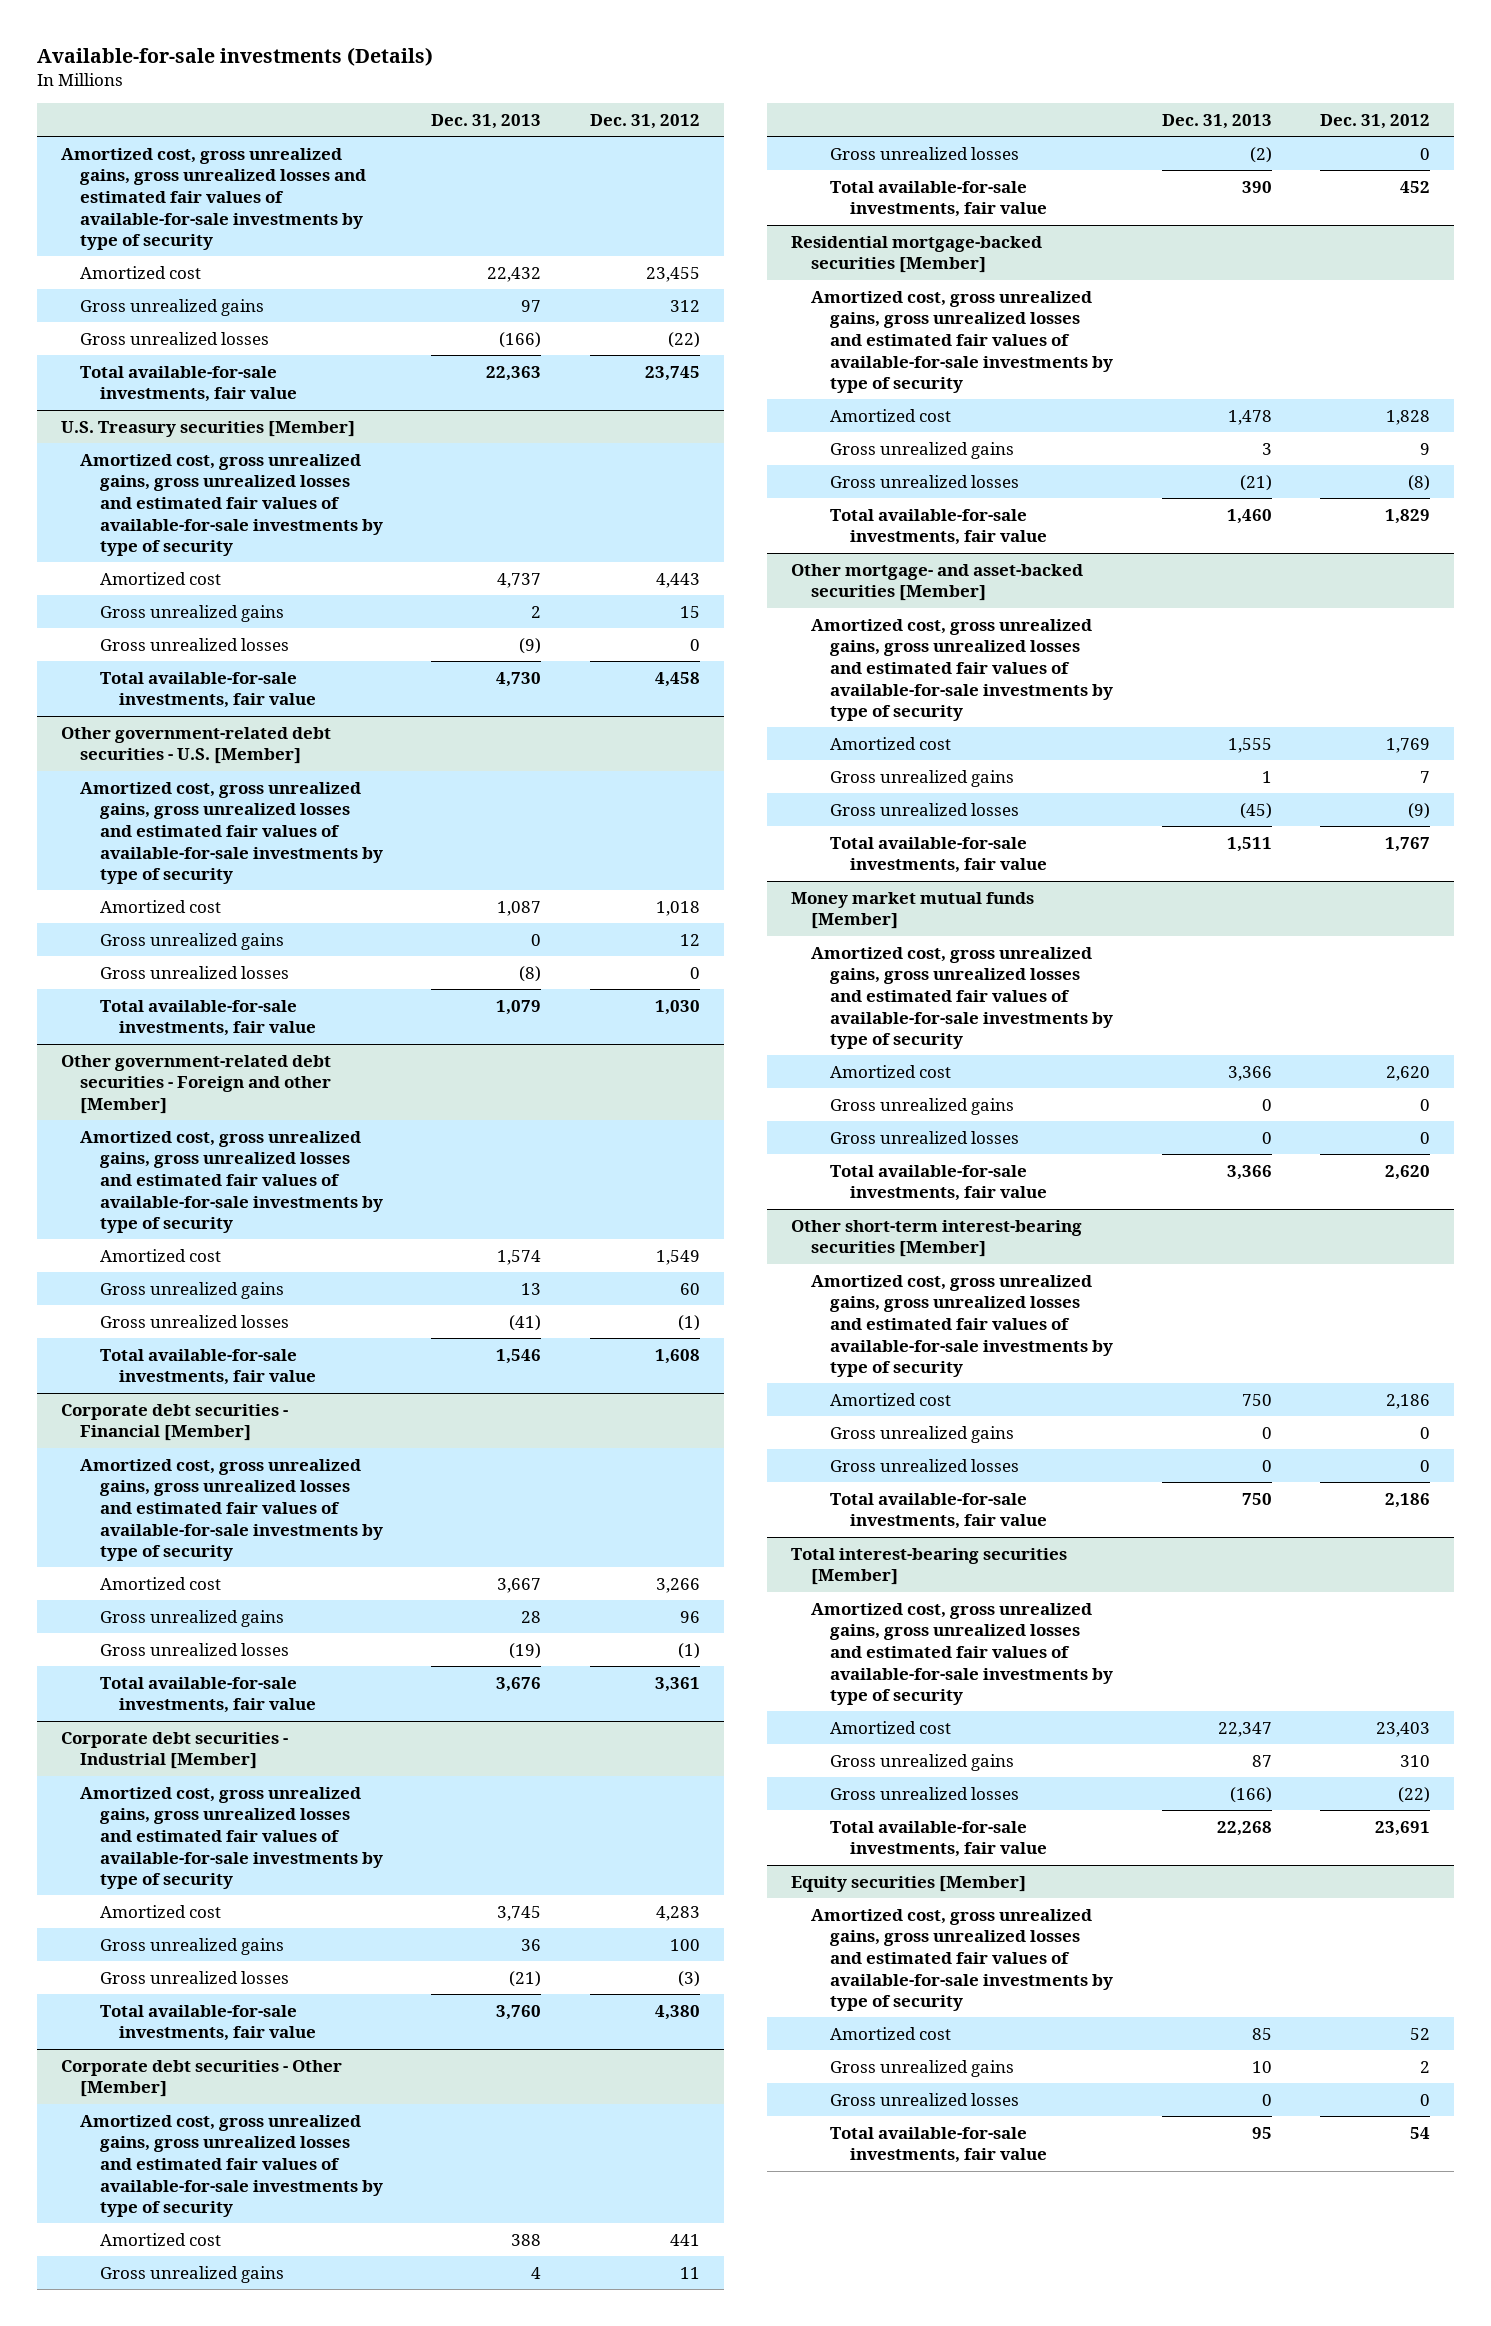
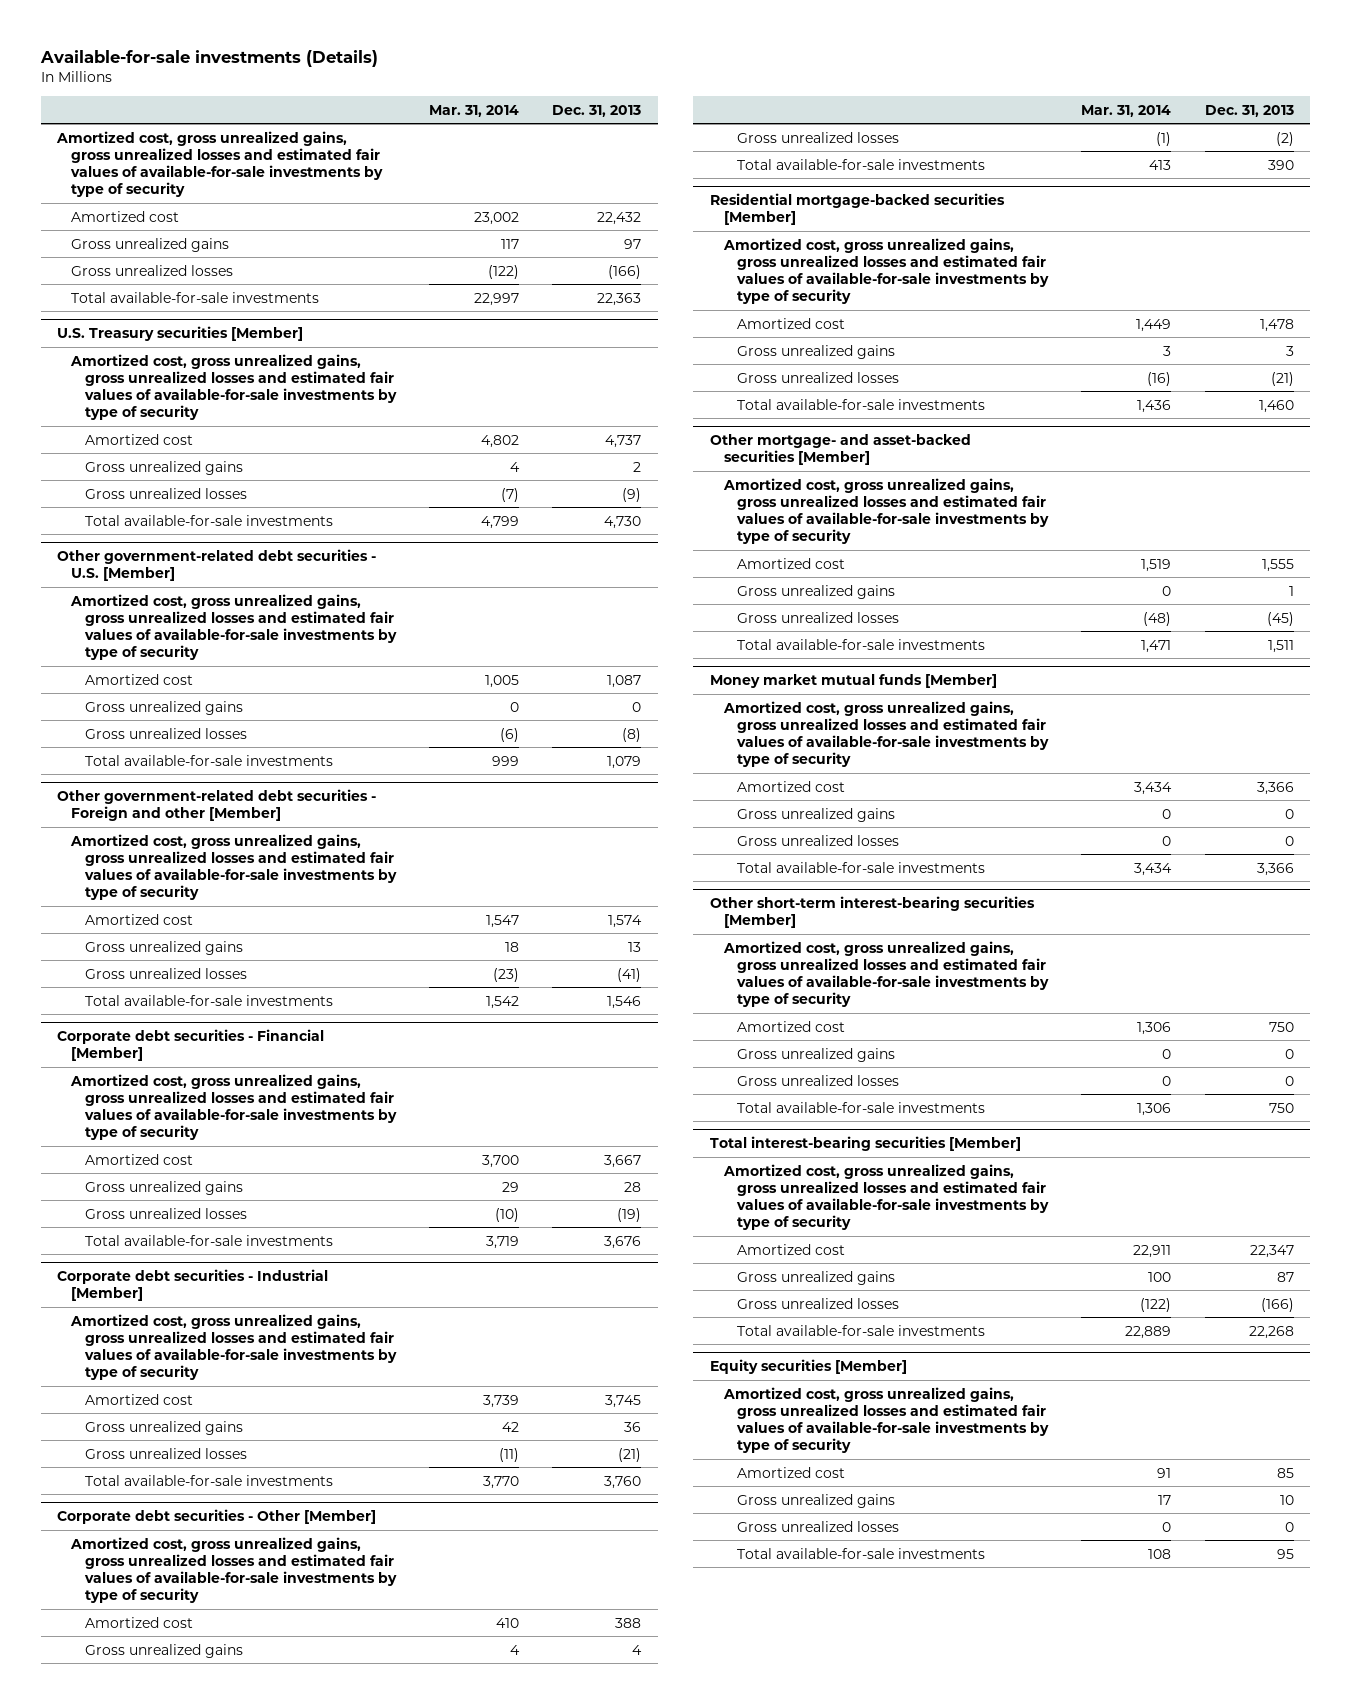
[589,113,700,129] Dec. 31, 2012 -> none
none -> [428,104,519,117] Mar. 31, 2014
[80,365,297,403] Total available-for-sale investments, fair value -> [71,291,320,303] Total available-for-sale investments
[99,671,317,709] Total available-for-sale investments, fair value -> [84,514,333,526] Total available-for-sale investments
[99,999,317,1037] Total available-for-sale investments, fair value -> [84,754,333,766] Total available-for-sale investments
[99,1348,317,1386] Total available-for-sale investments, fair value -> [84,994,333,1006] Total available-for-sale investments
[99,1676,317,1714] Total available-for-sale investments, fair value -> [84,1234,333,1246] Total available-for-sale investments
[99,2004,317,2042] Total available-for-sale investments, fair value -> [84,1474,333,1486] Total available-for-sale investments
[830,180,1047,218] Total available-for-sale investments, fair value -> [737,158,986,170] Total available-for-sale investments
[830,508,1047,546] Total available-for-sale investments, fair value -> [737,398,986,410] Total available-for-sale investments
[830,836,1047,874] Total available-for-sale investments, fair value -> [737,638,986,650] Total available-for-sale investments
[830,1164,1047,1202] Total available-for-sale investments, fair value -> [737,861,986,873] Total available-for-sale investments
[830,1492,1047,1530] Total available-for-sale investments, fair value -> [737,1101,986,1113] Total available-for-sale investments
[830,1820,1047,1858] Total available-for-sale investments, fair value -> [737,1324,986,1336] Total available-for-sale investments
[830,2126,1047,2164] Total available-for-sale investments, fair value -> [737,1547,986,1559] Total available-for-sale investments

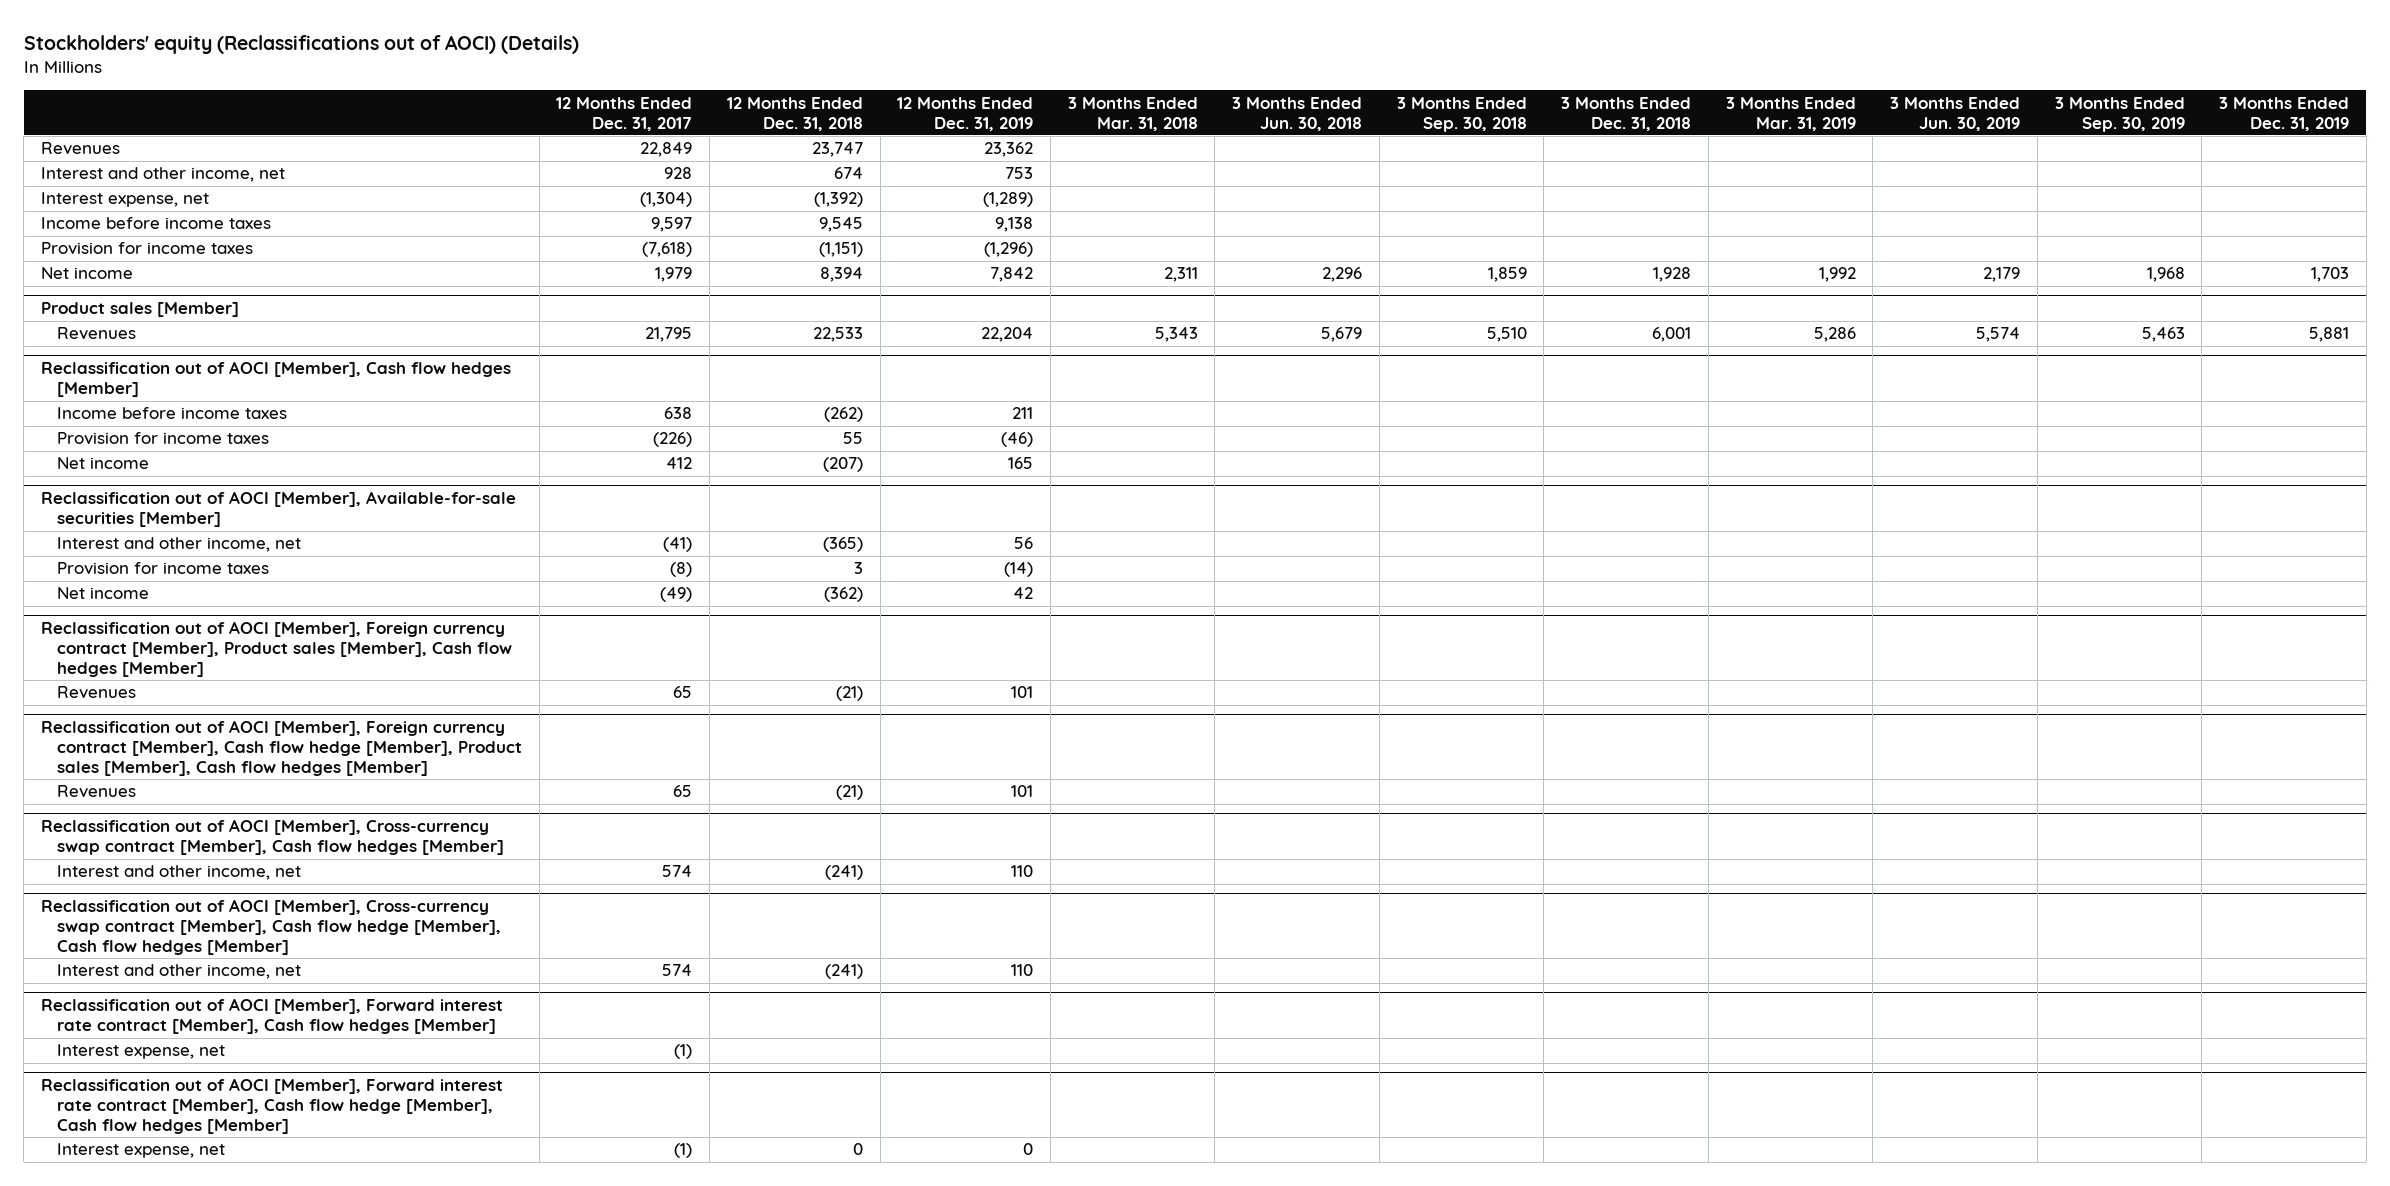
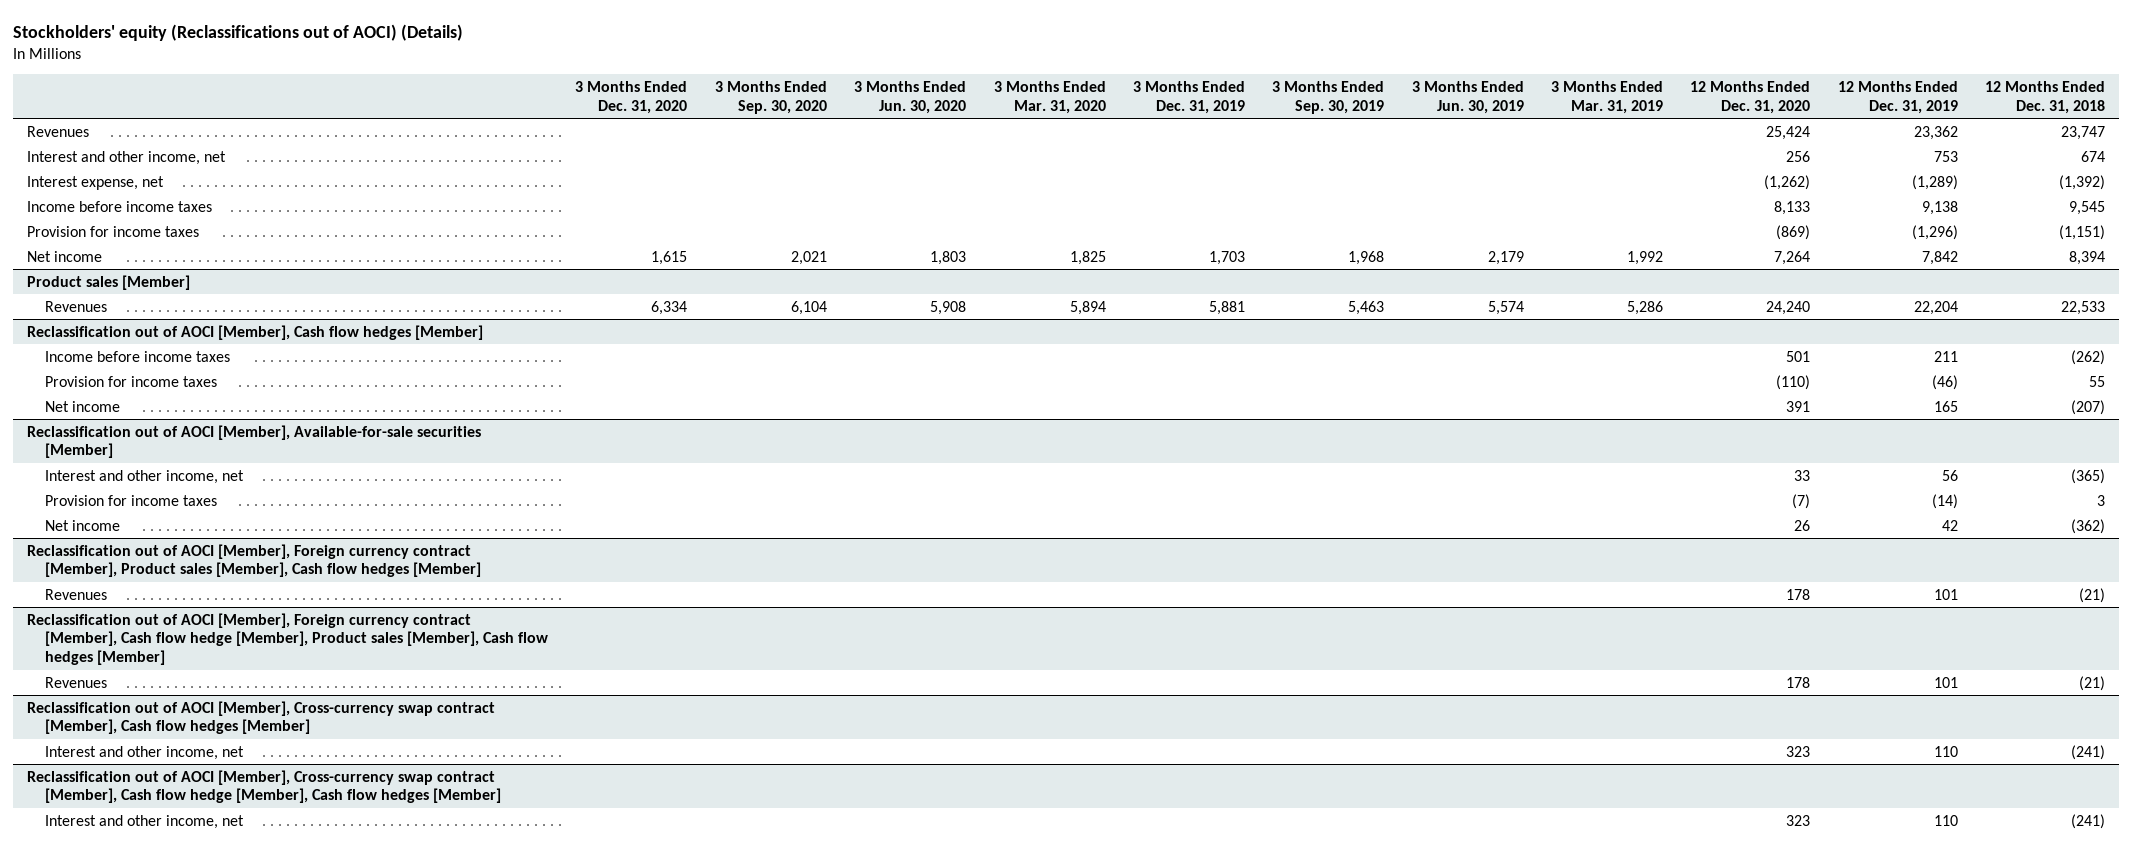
[556,96,693,131] 12 Months Ended Dec. 31, 2017 -> none
[1067,96,1198,131] 3 Months Ended Mar. 31, 2018 -> none
[1232,96,1363,131] 3 Months Ended Jun. 30, 2018 -> none
[1396,96,1527,132] 3 Months Ended Sep. 30, 2018 -> none
[1561,96,1692,131] 3 Months Ended Dec. 31, 2018 -> none
none -> [575,81,688,114] 3 Months Ended Dec. 31, 2020
none -> [714,81,827,114] 3 Months Ended Sep. 30, 2020
none -> [854,81,967,114] 3 Months Ended Jun. 30, 2020
none -> [993,81,1106,114] 3 Months Ended Mar. 31, 2020
none -> [1690,81,1811,114] 12 Months Ended Dec. 31, 2020
[40,998,503,1035] Reclassification out of AOCI [Member], Forward interest rate contract [Member], Cash flow hedges [Member] -> none
[56,1044,225,1060] Interest expense, net -> none
[40,1078,503,1135] Reclassification out of AOCI [Member], Forward interest rate contract [Member], Cash flow hedge [Member], Cash flow hedges [Member] -> none
[56,1143,225,1159] Interest expense, net -> none

